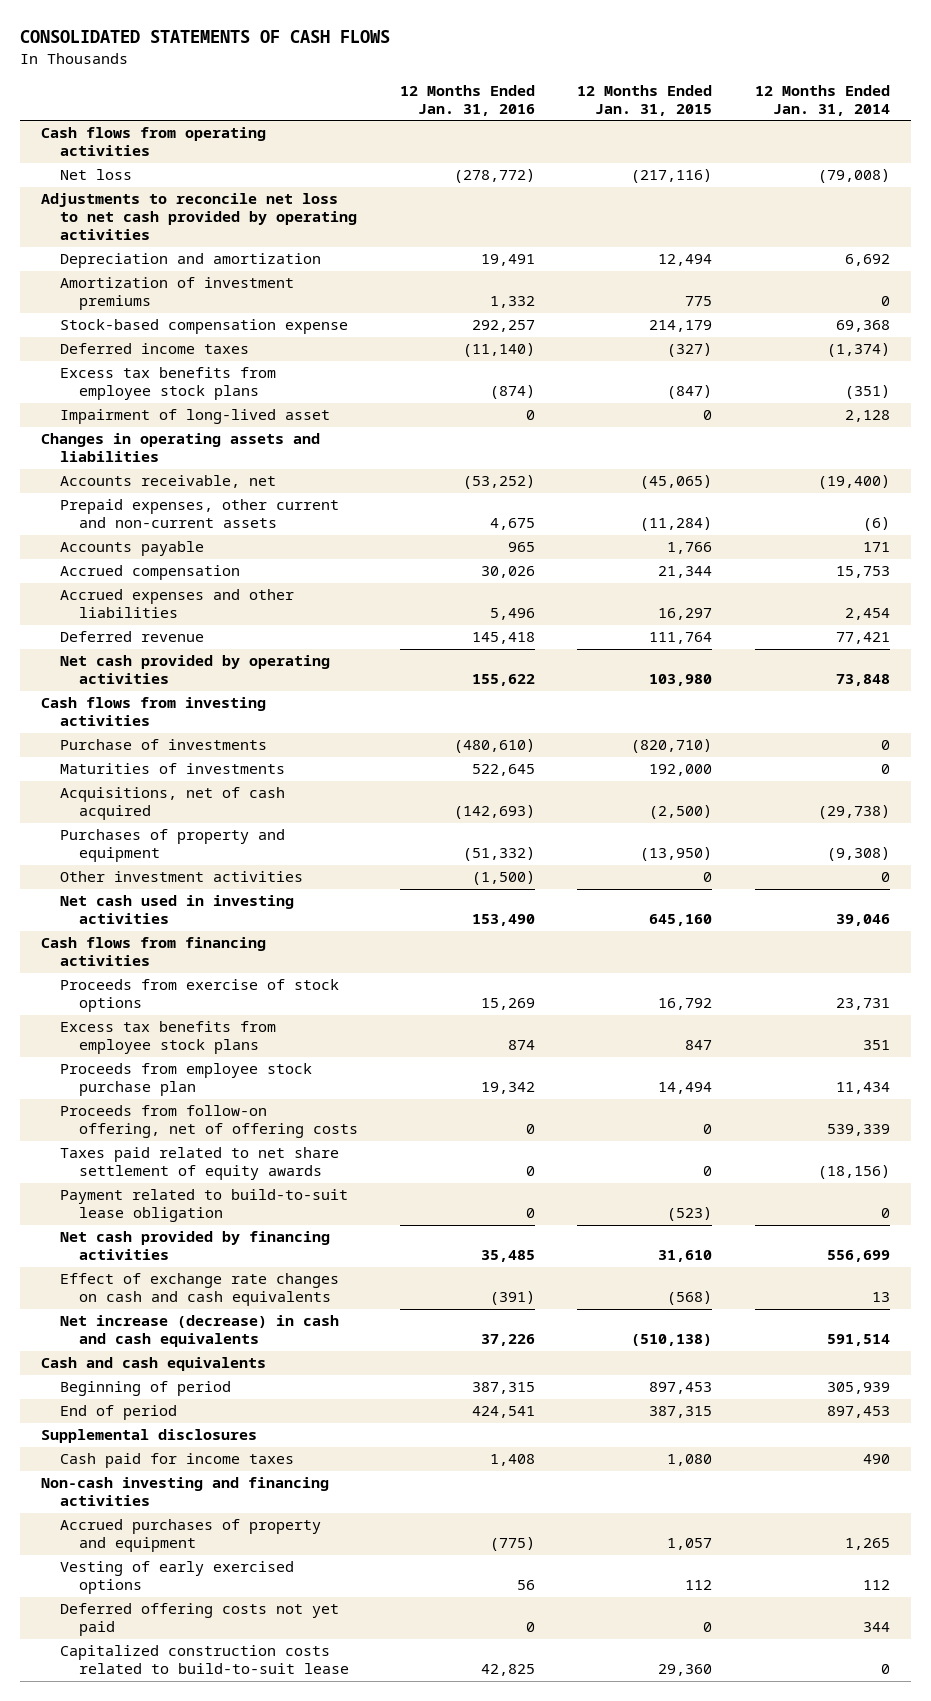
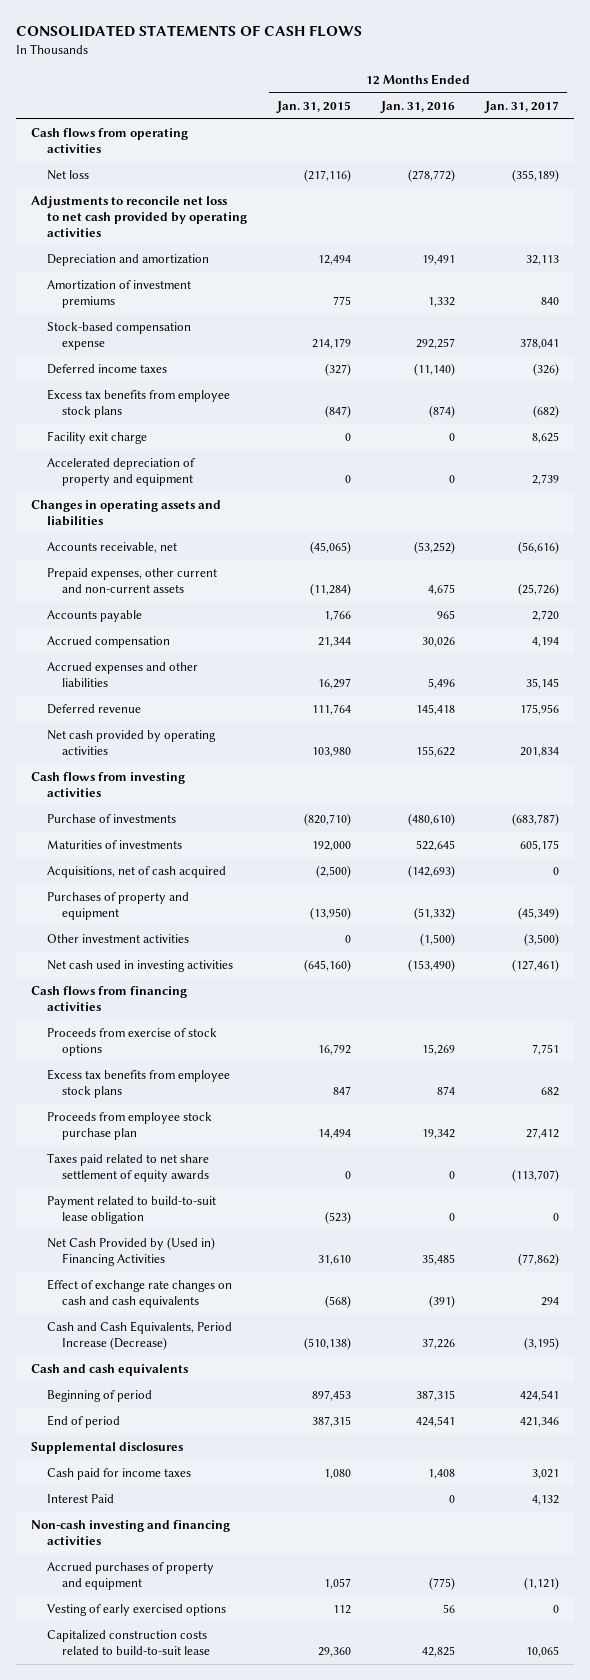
[754,84,890,116] 12 Months Ended Jan. 31, 2014 -> none
none -> [484,100,560,113] Jan. 31, 2017
[59,409,330,425] Impairment of long-lived asset -> none
none -> [46,431,147,445] Facility exit charge
none -> [46,458,195,487] Accelerated depreciation of property and equipment
[472,914,536,927] 153,490 -> [407,959,455,973] (153,490)
[649,914,713,927] 645,160 -> [303,959,351,973] (645,160)
[59,1105,358,1139] Proceeds from follow-on offering, net of offering costs -> none
[59,1231,330,1261] Net cash provided by financing activities -> [46,1237,215,1267] Net Cash Provided by (Used in) Financing Activities
[59,1315,339,1348] Net increase (decrease) in cash and cash equivalents -> [46,1321,232,1351] Cash and Cash Equivalents, Period Increase (Decrease)
none -> [46,1494,114,1504] Interest Paid
[59,1603,339,1637] Deferred offering costs not yet paid -> none

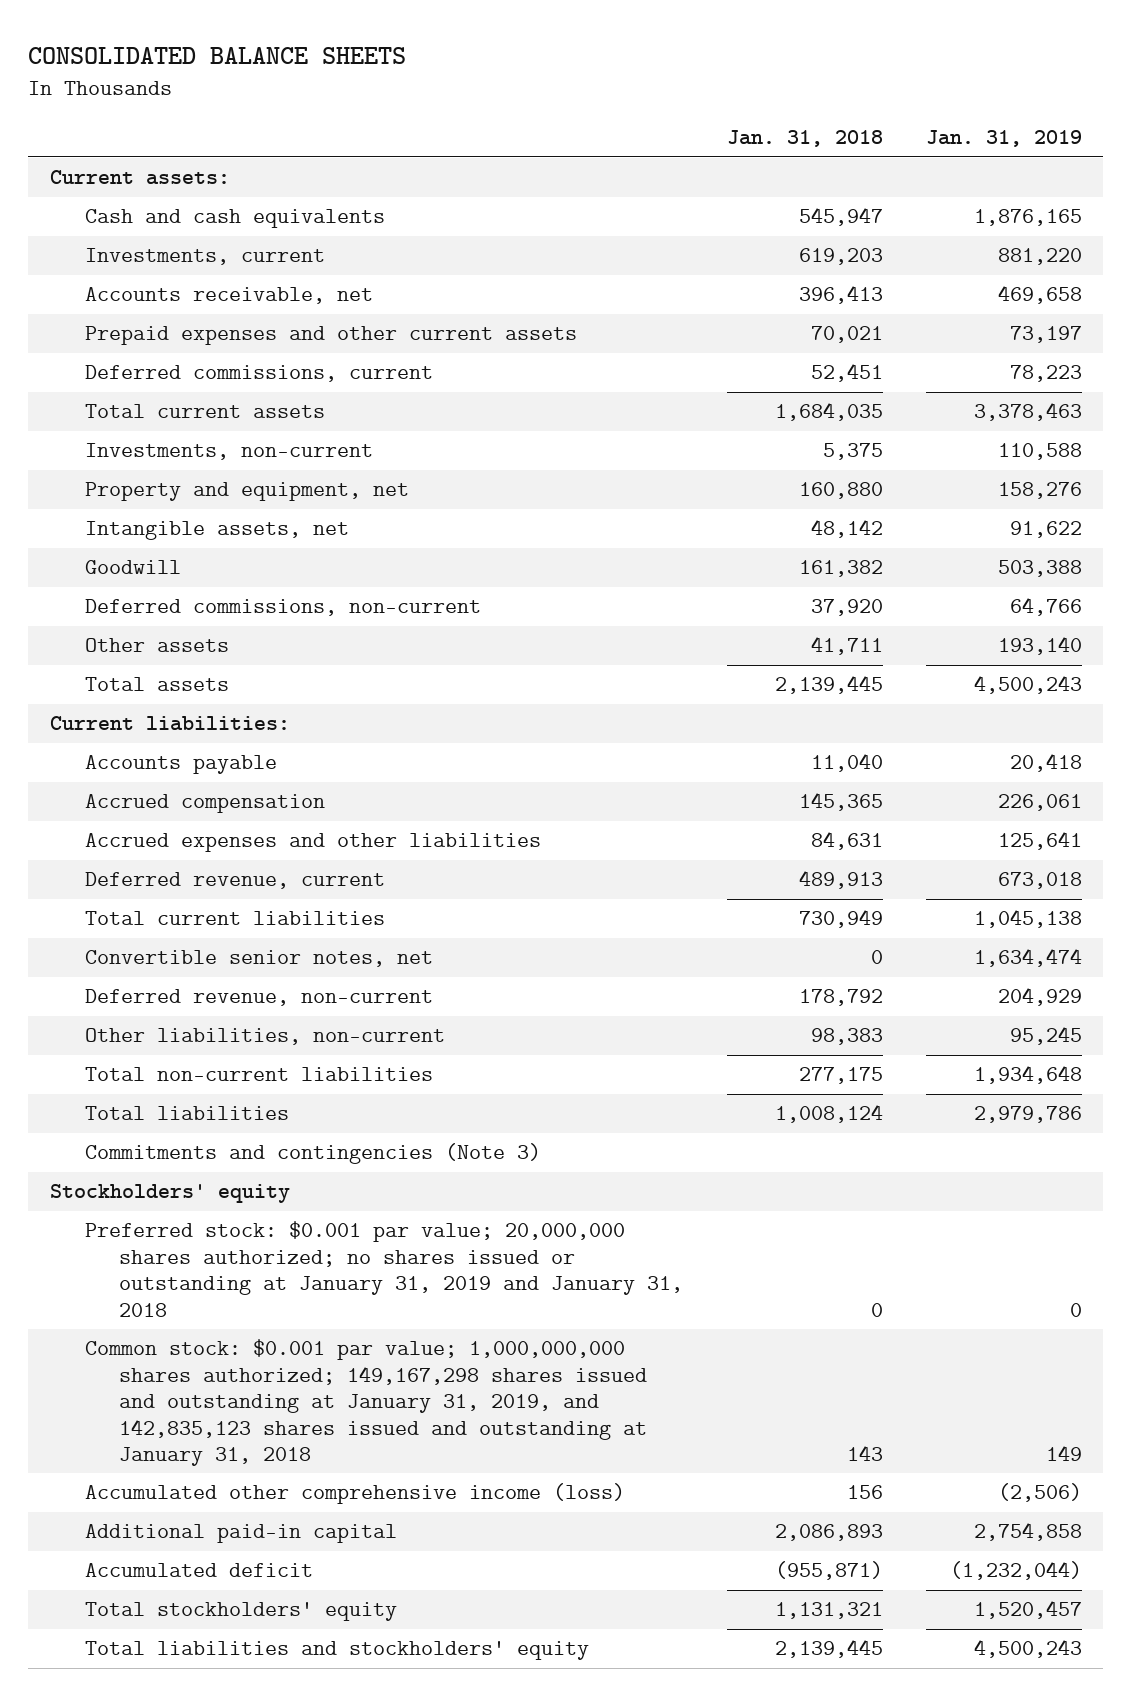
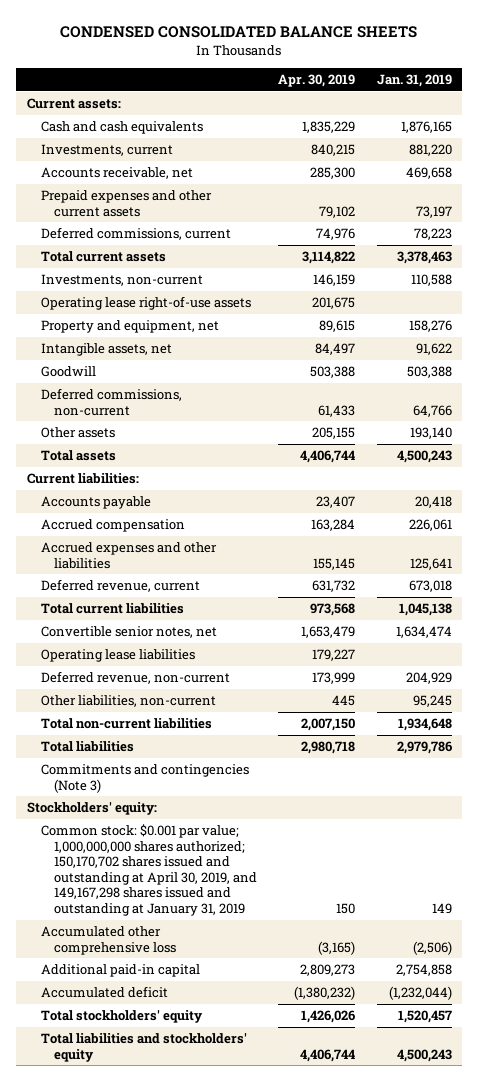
[28,47,407,65] CONSOLIDATED BALANCE SHEETS -> [60,25,418,38] CONDENSED CONSOLIDATED BALANCE SHEETS
[726,130,883,148] Jan. 31, 2018 -> none
none -> [278,74,356,88] Apr. 30, 2019
none -> [40,296,251,311] Operating lease right-of-use assets
none -> [40,649,195,663] Operating lease liabilities
[84,1221,684,1317] Preferred stock: $0.001 par value; 20,000,000 shares authorized; no shares issued or outstanding at January 31, 2019 and January 31, 2018 -> none
[50,1184,291,1204] Stockholders' equity -> [27,802,158,816] Stockholders' equity:
[84,1339,648,1467] Common stock: $0.001 par value; 1,000,000,000 shares authorized; 149,167,298 shares issued and outstanding at January 31, 2019, and 142,835,123 shares issued and outstanding at January 31, 2018 -> [40,824,257,916] Common stock: $0.001 par value; 1,000,000,000 shares authorized; 150,170,702 shares issued and outstanding at April 30, 2019, and 149,167,298 shares issued and outstanding at January 31, 2019
[84,1483,625,1505] Accumulated other comprehensive income (loss) -> [40,926,176,955] Accumulated other comprehensive loss

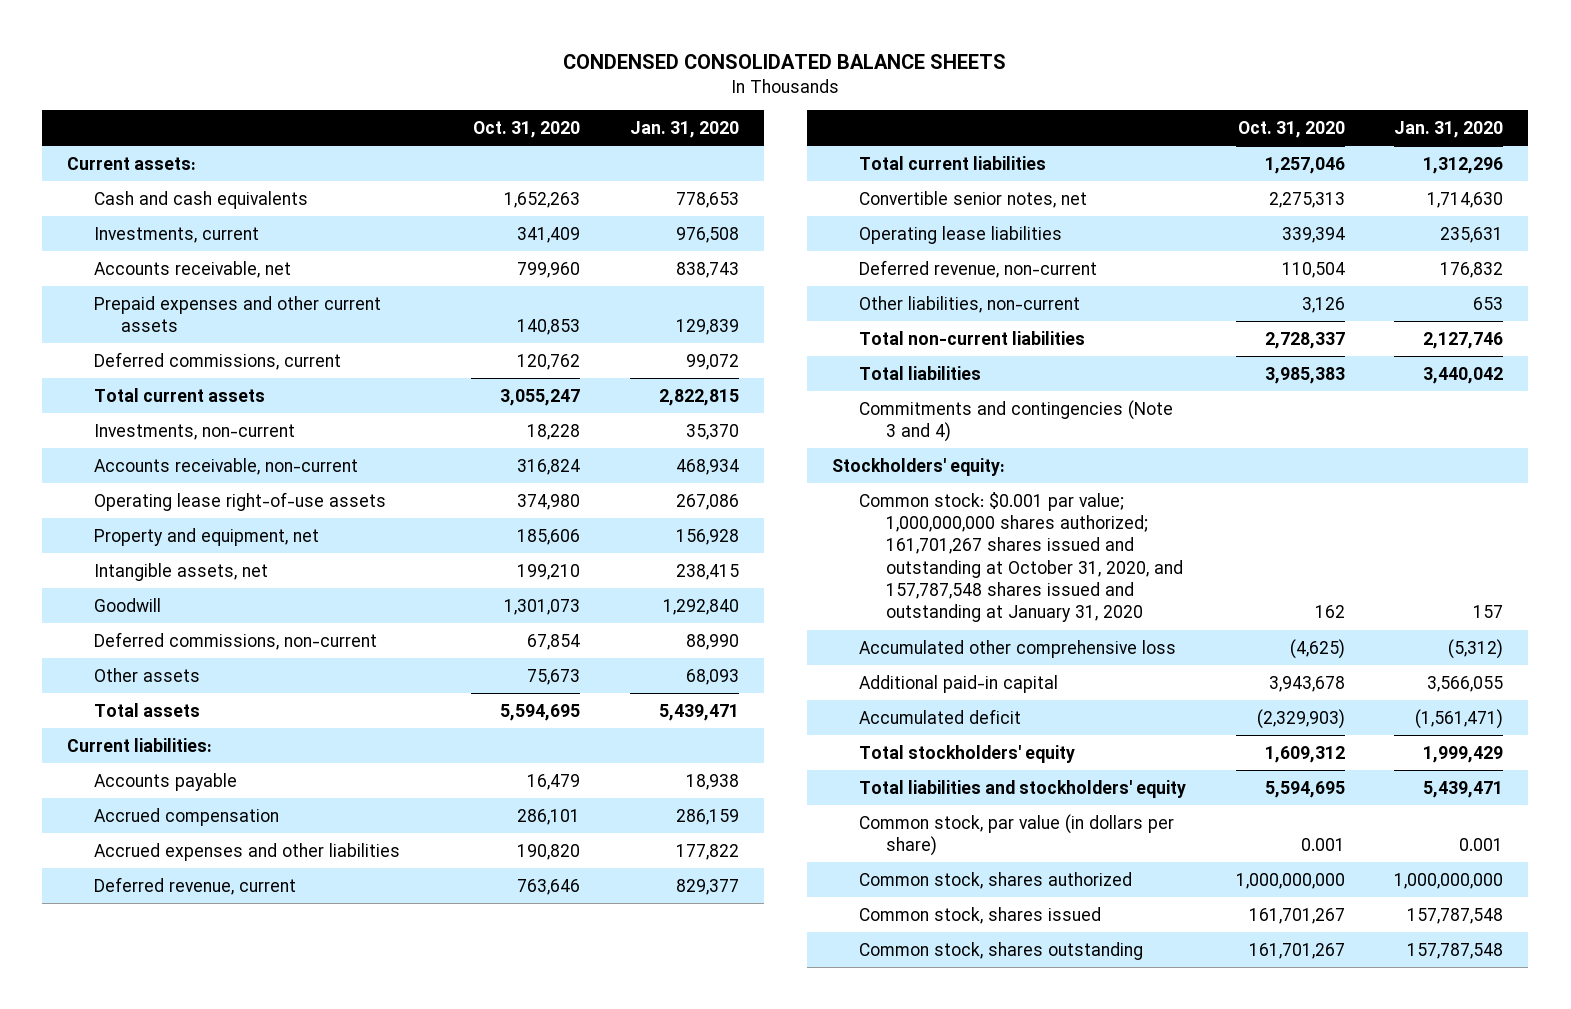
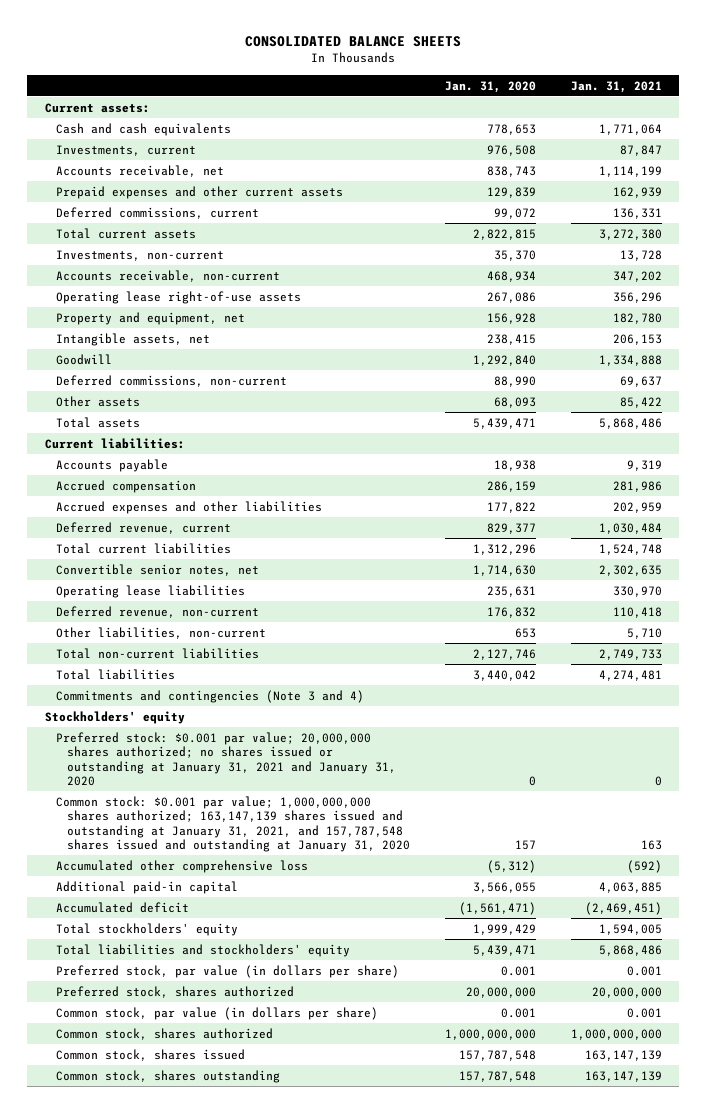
[563,54,1007,70] CONDENSED CONSOLIDATED BALANCE SHEETS -> [245,36,462,48] CONSOLIDATED BALANCE SHEETS
[472,120,580,138] Oct. 31, 2020 -> none
none -> [570,80,662,93] Jan. 31, 2021
[831,457,1005,476] Stockholders' equity: -> [44,710,185,724] Stockholders' equity
none -> [55,731,396,786] Preferred stock: $0.001 par value; 20,000,000 shares authorized; no shares issued or outstanding at January 31, 2021 and January 31, 2020
[858,491,1183,623] Common stock: $0.001 par value; 1,000,000,000 shares authorized; 161,701,267 shares issued and outstanding at October 31, 2020, and 157,787,548 shares issued and outstanding at January 31, 2020 -> [55,795,410,852] Common stock: $0.001 par value; 1,000,000,000 shares authorized; 163,147,139 shares issued and outstanding at January 31, 2021, and 157,787,548 shares issued and outstanding at January 31, 2020
none -> [55,964,399,978] Preferred stock, par value (in dollars per share)
none -> [55,985,294,998] Preferred stock, shares authorized

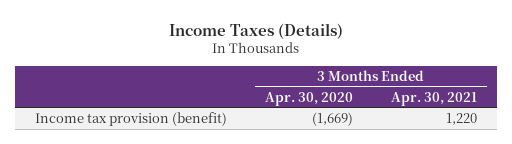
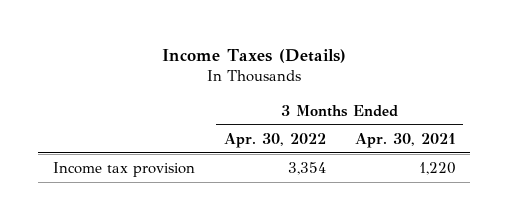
[265,91,354,106] Apr. 30, 2020 -> none
none -> [223,132,326,148] Apr. 30, 2022
[34,112,227,127] Income tax provision (benefit) -> [52,162,195,178] Income tax provision

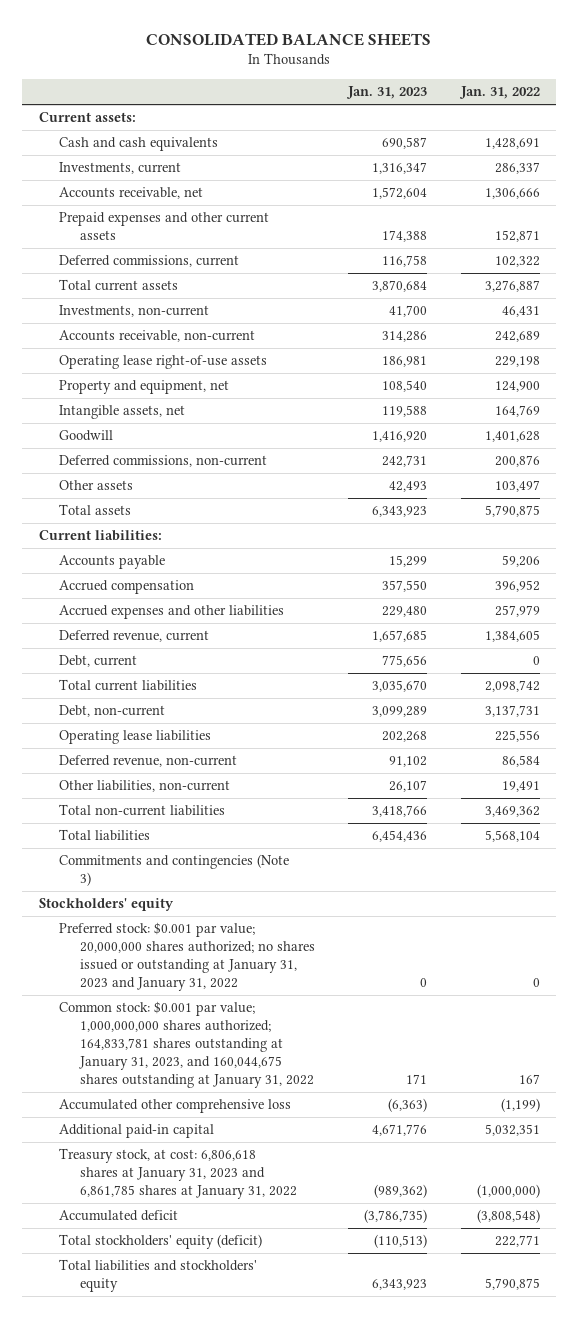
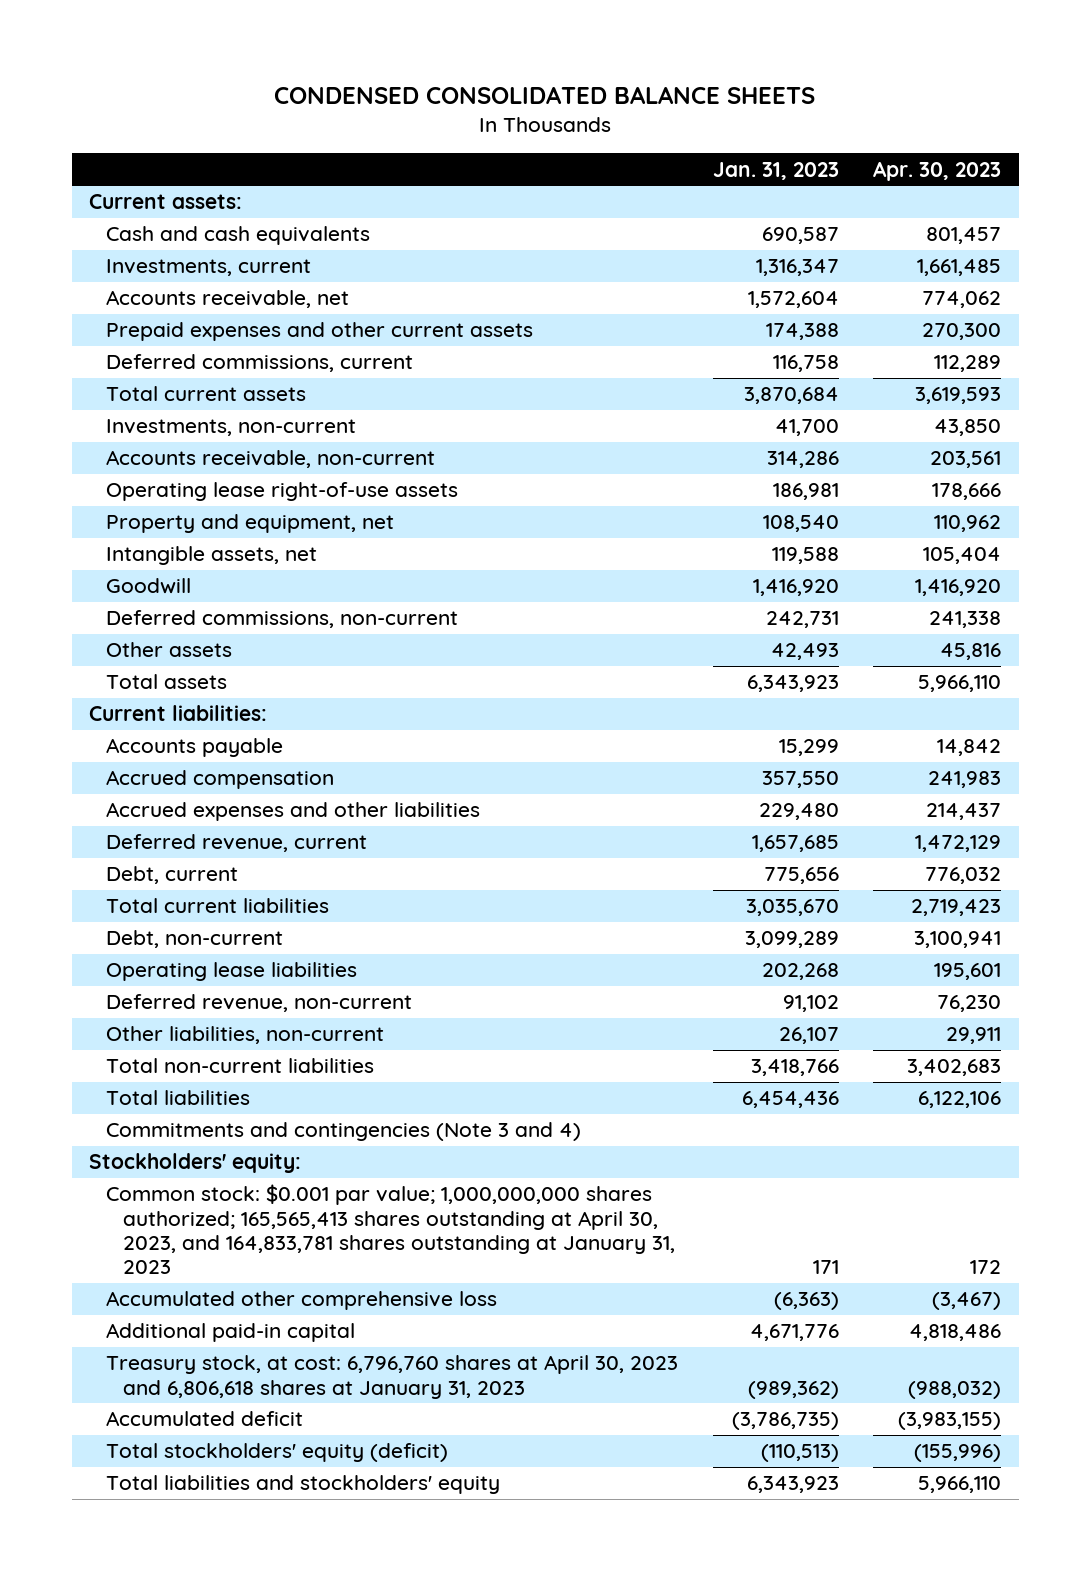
[146,32,432,46] CONSOLIDATED BALANCE SHEETS -> [274,86,816,105] CONDENSED CONSOLIDATED BALANCE SHEETS
[458,86,540,100] Jan. 31, 2022 -> none
none -> [873,160,1002,181] Apr. 30, 2023
[59,922,315,992] Preferred stock: $0.001 par value; 20,000,000 shares authorized; no shares issued or outstanding at January 31, 2023 and January 31, 2022 -> none
[59,854,290,887] Commitments and contingencies (Note 3) -> [106,1122,582,1142] Commitments and contingencies (Note 3 and 4)
[38,898,174,912] Stockholders' equity -> [89,1153,302,1174] Stockholders' equity:
[59,1001,314,1089] Common stock: $0.001 par value; 1,000,000,000 shares authorized; 164,833,781 shares outstanding at January 31, 2023, and 160,044,675 shares outstanding at January 31, 2022 -> [106,1184,676,1274] Common stock: $0.001 par value; 1,000,000,000 shares authorized; 165,565,413 shares outstanding at April 30, 2023, and 164,833,781 shares outstanding at January 31, 2023
[59,1148,297,1200] Treasury stock, at cost: 6,806,618 shares at January 31, 2023 and 6,861,785 shares at January 31, 2022 -> [106,1355,679,1399] Treasury stock, at cost: 6,796,760 shares at April 30, 2023 and 6,806,618 shares at January 31, 2023

